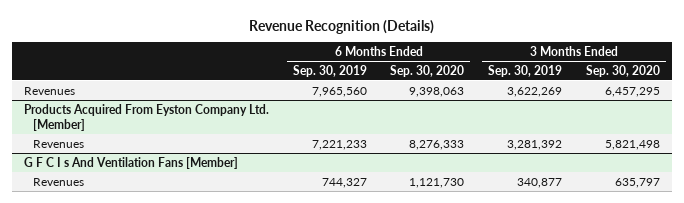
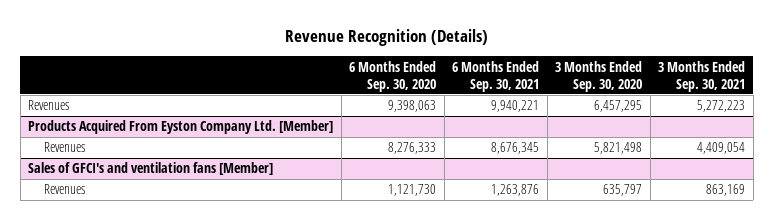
[292,64,367,77] Sep. 30, 2019 -> none
[488,64,563,77] Sep. 30, 2019 -> none
none -> [452,60,540,92] 6 Months Ended Sep. 30, 2021
none -> [658,60,746,92] 3 Months Ended Sep. 30, 2021
[23,156,238,169] G F C I s And Ventilation Fans [Member] -> [28,162,274,176] Sales of GFCI's and ventilation fans [Member]

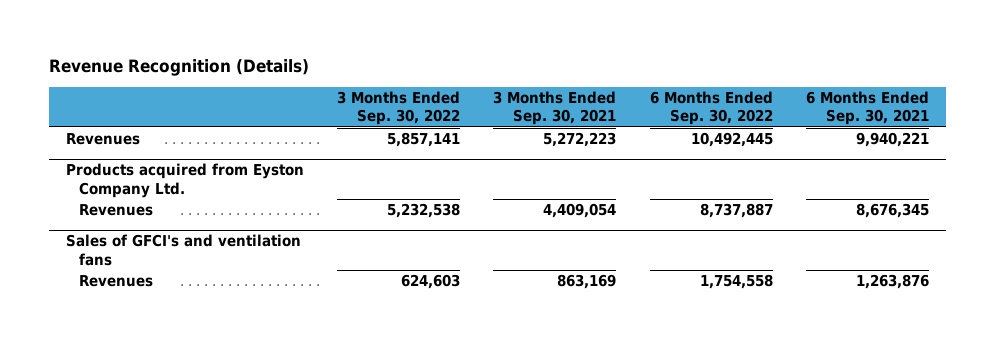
[349,60,437,92] 6 Months Ended Sep. 30, 2020 -> none
[555,60,643,92] 3 Months Ended Sep. 30, 2020 -> none
none -> [337,90,461,126] 3 Months Ended Sep. 30, 2022
none -> [649,90,773,126] 6 Months Ended Sep. 30, 2022
[28,120,334,135] Products Acquired From Eyston Company Ltd. [Member] -> [65,163,304,198] Products acquired from Eyston Company Ltd.
[28,162,274,176] Sales of GFCI's and ventilation fans [Member] -> [65,234,301,266] Sales of GFCI's and ventilation fans

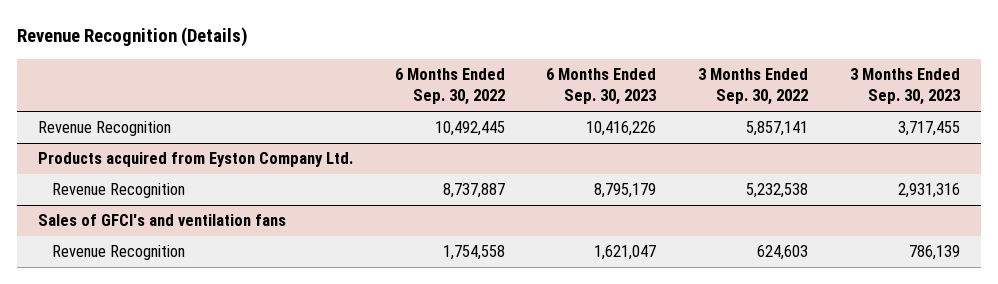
[493,90,617,126] 3 Months Ended Sep. 30, 2021 -> none
[806,90,930,126] 6 Months Ended Sep. 30, 2021 -> none
none -> [546,68,657,106] 6 Months Ended Sep. 30, 2023
none -> [849,68,960,106] 3 Months Ended Sep. 30, 2023
[65,133,140,146] Revenues -> [37,121,171,137] Revenue Recognition
[79,204,154,217] Revenues -> [52,183,186,199] Revenue Recognition
[79,275,154,288] Revenues -> [52,245,186,261] Revenue Recognition

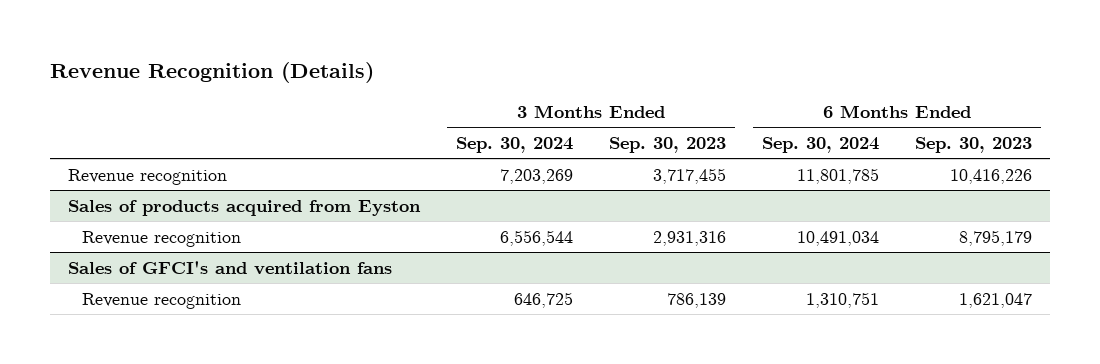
[394,68,505,106] 6 Months Ended Sep. 30, 2022 -> none
[698,68,809,106] 3 Months Ended Sep. 30, 2022 -> none
none -> [456,136,574,153] Sep. 30, 2024
none -> [761,136,879,153] Sep. 30, 2024
[37,121,171,137] Revenue Recognition -> [68,168,228,185] Revenue recognition
[37,152,353,168] Products acquired from Eyston Company Ltd. -> [68,199,422,216] Sales of products acquired from Eyston
[52,183,186,199] Revenue Recognition -> [82,230,242,247] Revenue recognition
[52,245,186,261] Revenue Recognition -> [82,292,242,309] Revenue recognition

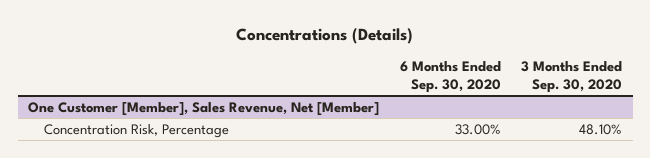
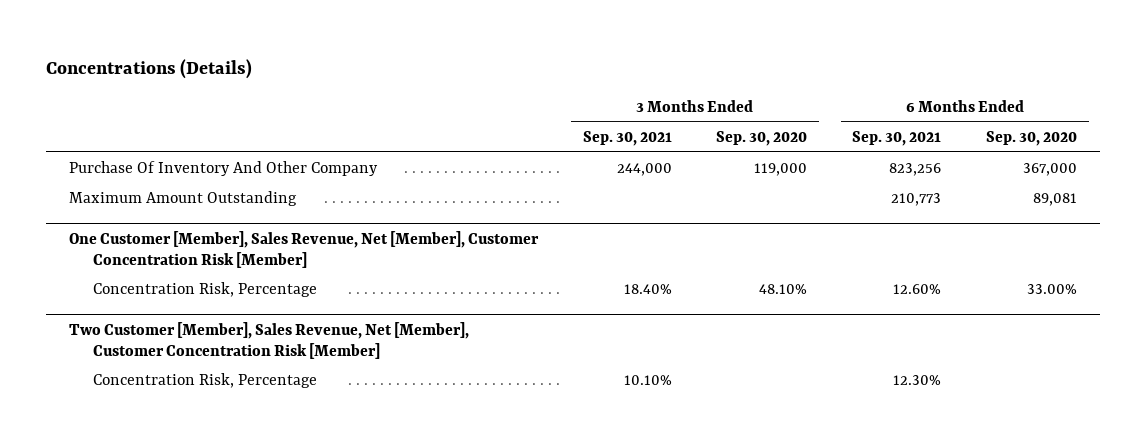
none -> [582,130,672,146] Sep. 30, 2021
none -> [852,130,942,146] Sep. 30, 2021
none -> [68,161,378,177] Purchase Of Inventory And Other Company
none -> [68,191,297,207] Maximum Amount Outstanding
[28,102,380,117] One Customer [Member], Sales Revenue, Net [Member] -> [68,230,539,268] One Customer [Member], Sales Revenue, Net [Member], Customer Concentration Risk [Member]
none -> [68,321,469,359] Two Customer [Member], Sales Revenue, Net [Member], Customer Concentration Risk [Member]
none -> [93,373,318,389] Concentration Risk, Percentage

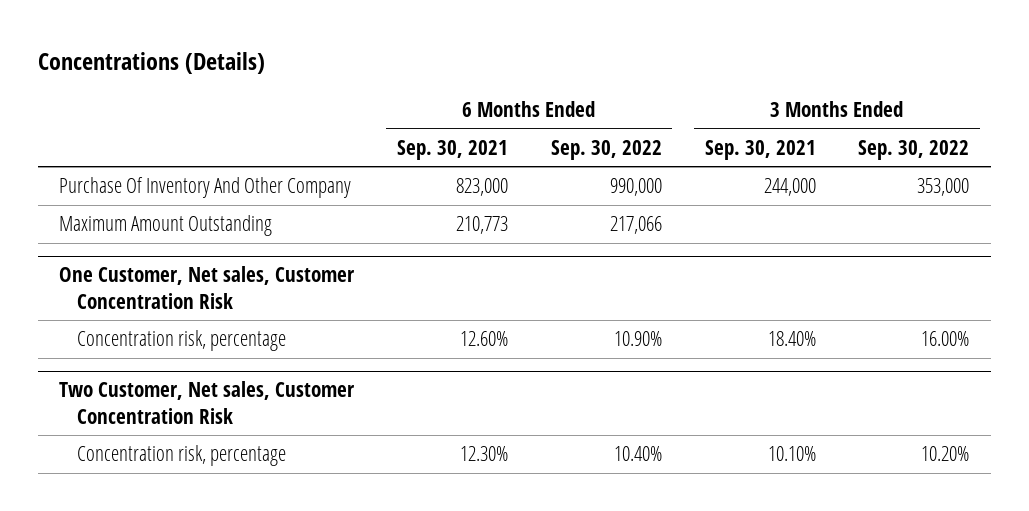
[716,130,808,146] Sep. 30, 2020 -> none
[986,130,1078,146] Sep. 30, 2020 -> none
none -> [550,139,662,160] Sep. 30, 2022
none -> [858,139,970,160] Sep. 30, 2022
[889,163,942,177] 823,256 -> [456,178,509,197] 823,000
[68,230,539,268] One Customer [Member], Sales Revenue, Net [Member], Customer Concentration Risk [Member] -> [59,266,356,309] One Customer, Net sales, Customer Concentration Risk
[93,282,318,298] Concentration Risk, Percentage -> [76,330,286,352] Concentration risk, percentage
[68,321,469,359] Two Customer [Member], Sales Revenue, Net [Member], Customer Concentration Risk [Member] -> [59,381,356,424] Two Customer, Net sales, Customer Concentration Risk
[93,373,318,389] Concentration Risk, Percentage -> [76,445,286,467] Concentration risk, percentage

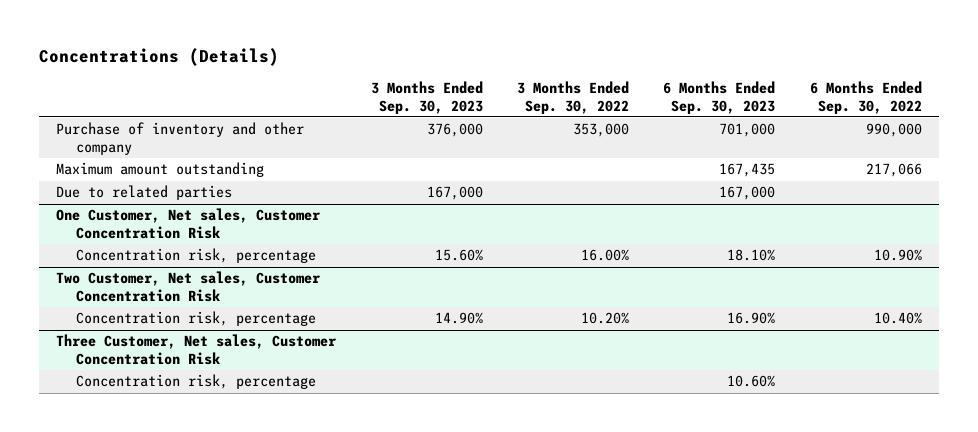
[397,139,509,160] Sep. 30, 2021 -> none
[704,139,816,160] Sep. 30, 2021 -> none
none -> [370,80,483,114] 3 Months Ended Sep. 30, 2023
none -> [663,80,776,114] 6 Months Ended Sep. 30, 2023
[59,177,352,199] Purchase Of Inventory And Other Company -> [56,122,305,156] Purchase of inventory and other company
[59,215,273,237] Maximum Amount Outstanding -> [56,162,265,178] Maximum amount outstanding
none -> [56,185,233,201] Due to related parties
none -> [56,334,338,366] Three Customer, Net sales, Customer Concentration Risk
none -> [76,374,317,390] Concentration risk, percentage

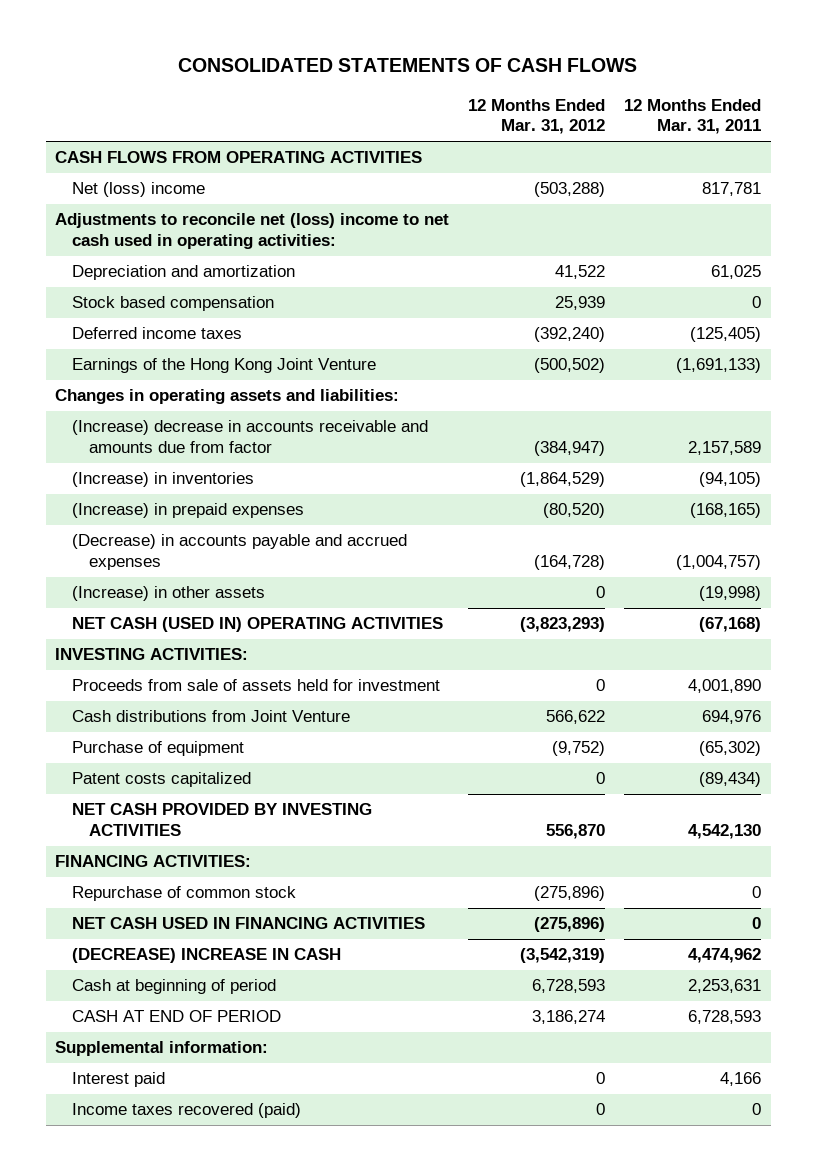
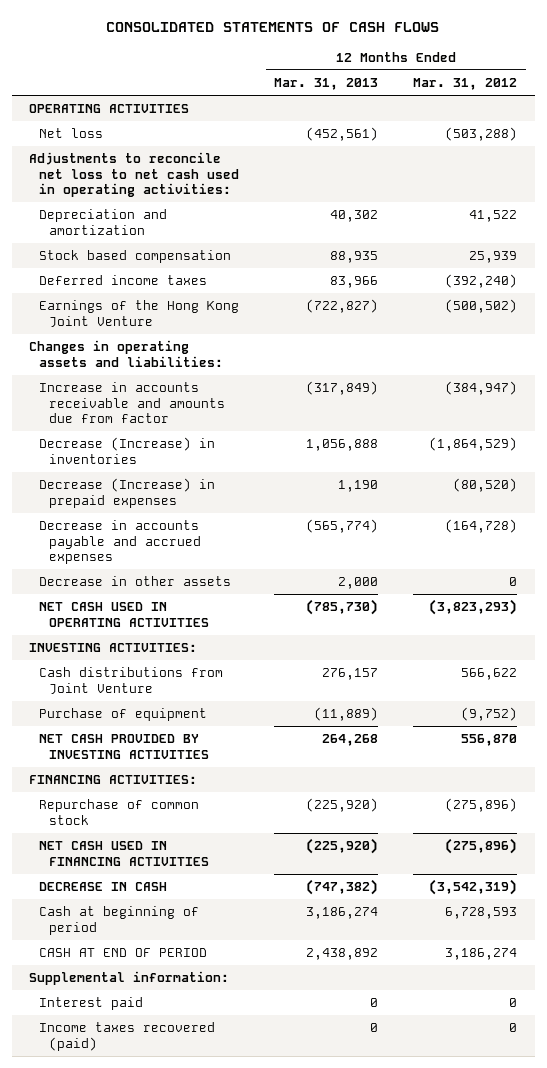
[624,98,762,135] 12 Months Ended Mar. 31, 2011 -> none
none -> [274,77,379,90] Mar. 31, 2013
[55,151,423,164] CASH FLOWS FROM OPERATING ACTIVITIES -> [29,104,190,114] OPERATING ACTIVITIES
[72,182,206,198] Net (loss) income -> [39,128,104,139] Net loss
[55,213,450,249] Adjustments to reconcile net (loss) income to net cash used in operating activities: -> [29,152,240,198] Adjustments to reconcile net loss to net cash used in operating activities:
[72,420,429,453] (Increase) decrease in accounts receivable and amounts due from factor -> [39,382,225,424] Increase in accounts receivable and amounts due from factor
[72,472,255,488] (Increase) in inventories -> [39,437,216,464] Decrease (Increase) in inventories
[72,503,305,519] (Increase) in prepaid expenses -> [39,478,216,508] Decrease (Increase) in prepaid expenses
[72,534,408,570] (Decrease) in accounts payable and accrued expenses -> [39,520,201,565] Decrease in accounts payable and accrued expenses
[72,586,266,602] (Increase) in other assets -> [39,576,232,587] Decrease in other assets
[72,617,444,633] NET CASH (USED IN) OPERATING ACTIVITIES -> [39,602,209,627] NET CASH USED IN OPERATING ACTIVITIES
[72,679,441,692] Proceeds from sale of assets held for investment -> none
[72,772,252,788] Patent costs capitalized -> none
[72,948,342,964] (DECREASE) INCREASE IN CASH -> [39,882,168,892] DECREASE IN CASH

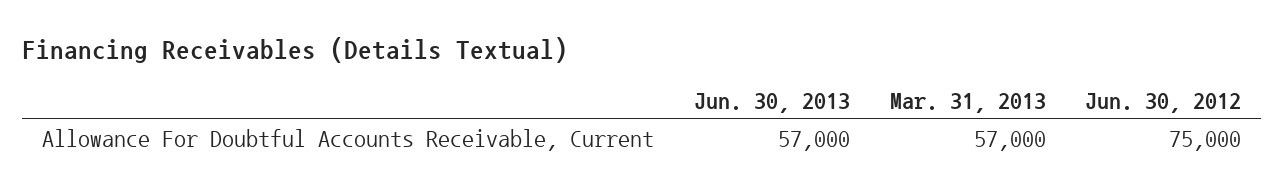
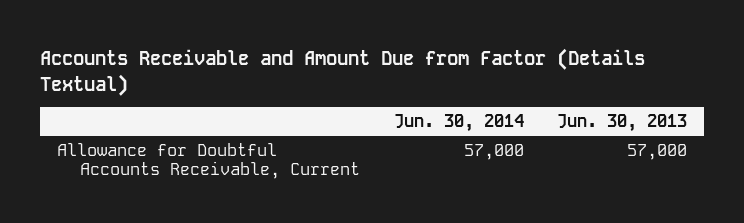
[22,37,569,64] Financing Receivables (Details Textual) -> [39,48,645,96] Accounts Receivable and Amount Due from Factor (Details Textual)
[889,92,1046,113] Mar. 31, 2013 -> none
[1085,92,1242,113] Jun. 30, 2012 -> none
none -> [393,113,524,132] Jun. 30, 2014
[42,128,655,151] Allowance For Doubtful Accounts Receivable, Current -> [56,142,360,179] Allowance for Doubtful Accounts Receivable, Current

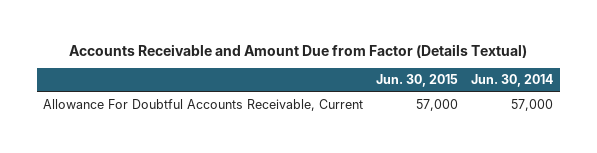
[557,113,688,132] Jun. 30, 2013 -> none
none -> [376,74,459,88] Jun. 30, 2015
[56,142,360,179] Allowance for Doubtful Accounts Receivable, Current -> [43,99,364,112] Allowance For Doubtful Accounts Receivable, Current

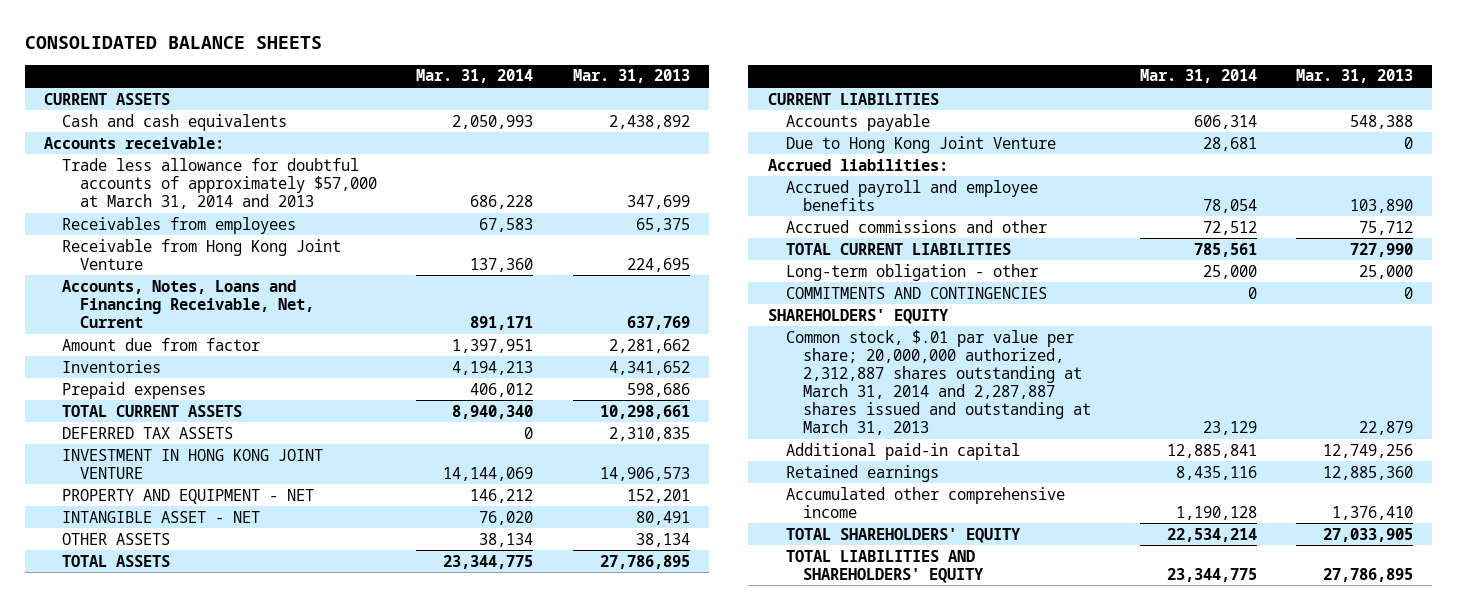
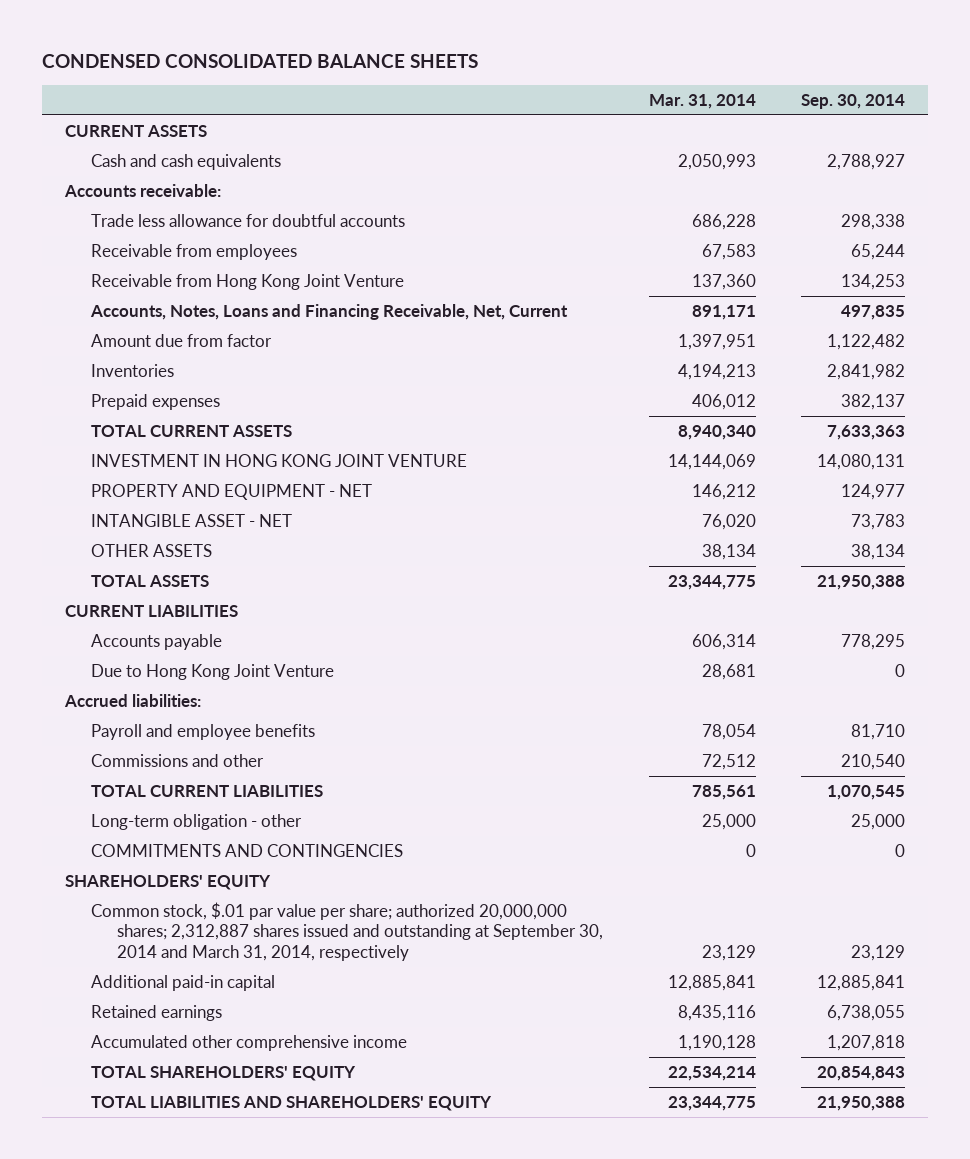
[24,36,322,50] CONSOLIDATED BALANCE SHEETS -> [42,53,479,68] CONDENSED CONSOLIDATED BALANCE SHEETS
[572,69,690,84] Mar. 31, 2013 -> none
none -> [801,93,906,109] Sep. 30, 2014
[62,157,378,209] Trade less allowance for doubtful accounts of approximately $57,000 at March 31, 2014 and 2013 -> [91,214,406,228] Trade less allowance for doubtful accounts
[62,216,297,234] Receivables from employees -> [91,244,298,261] Receivable from employees
[62,426,234,439] DEFERRED TAX ASSETS -> none
[785,179,1038,211] Accrued payroll and employee benefits -> [91,724,316,741] Payroll and employee benefits
[785,219,1047,233] Accrued commissions and other -> [91,754,265,768] Commissions and other
[785,329,1092,436] Common stock, $.01 par value per share; 20,000,000 authorized, 2,312,887 shares outstanding at March 31, 2014 and 2,287,887 shares issued and outstanding at March 31, 2013 -> [91,902,604,961] Common stock, $.01 par value per share; authorized 20,000,000 shares; 2,312,887 shares issued and outstanding at September 30, 2014 and March 31, 2014, respectively

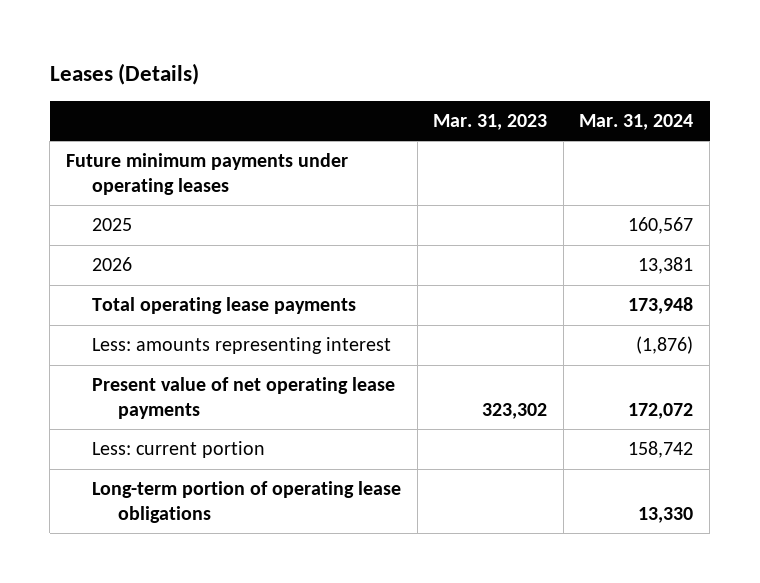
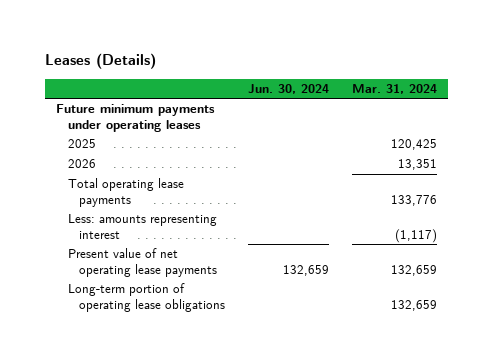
[433,114,548,131] Mar. 31, 2023 -> none
none -> [247,84,329,95] Jun. 30, 2024
[91,441,265,459] Less: current portion -> none
[628,217,694,235] 160,567 -> [390,139,437,151] 120,425
[638,257,694,275] 13,381 -> [397,159,437,171] 13,351
[628,297,694,315] 173,948 -> [390,195,437,207] 133,776
[636,336,694,355] (1,876) -> [394,229,437,244] (1,117)
[628,402,694,419] 172,072 -> [390,265,437,277] 132,659
[638,506,694,523] 13,330 -> [390,300,437,312] 132,659

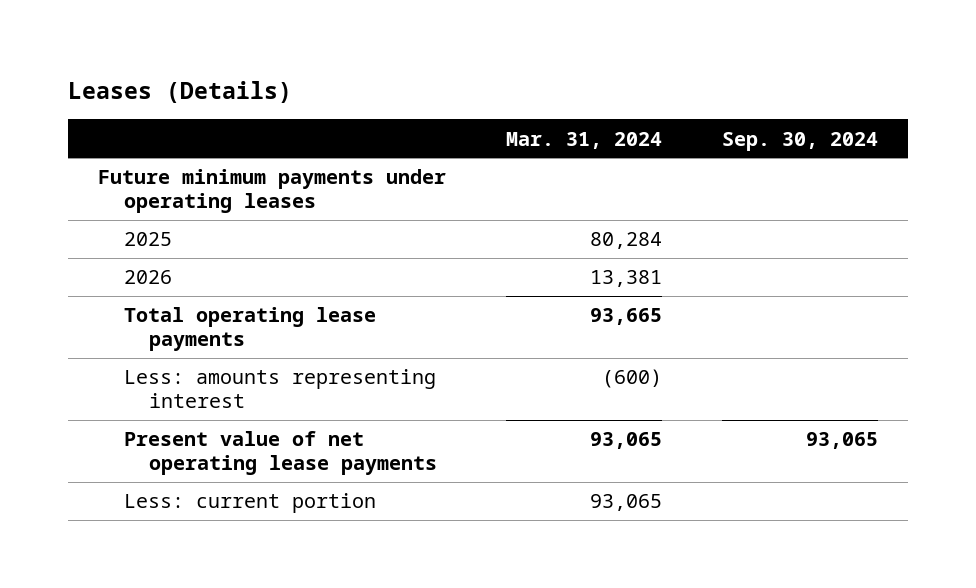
[247,84,329,95] Jun. 30, 2024 -> none
none -> [721,131,878,151] Sep. 30, 2024
[67,283,226,313] Long-term portion of operating lease obligations -> none
[390,139,437,151] 120,425 -> [589,232,662,250] 80,284
[397,159,437,171] 13,351 -> [589,270,662,288] 13,381
[390,195,437,207] 133,776 -> [589,308,662,326] 93,665
[394,229,437,244] (1,117) -> [601,369,662,389] (600)
[390,265,437,277] 132,659 -> [589,432,662,450] 93,065
none -> [123,493,376,514] Less: current portion

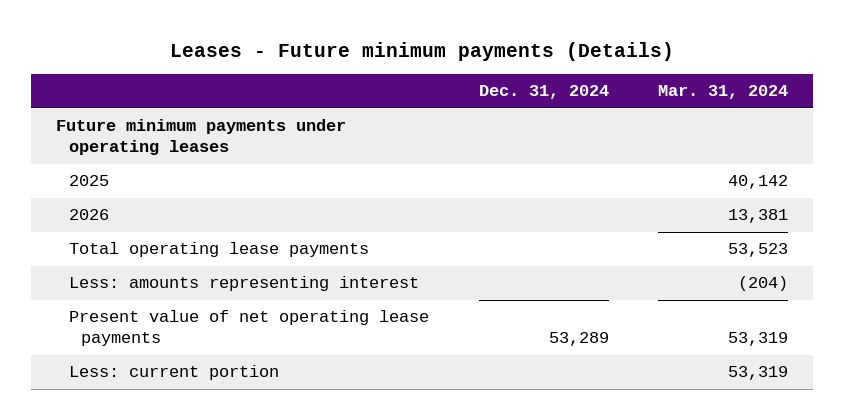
[67,81,292,104] Leases (Details) -> [170,41,675,61] Leases - Future minimum payments (Details)
[721,131,878,151] Sep. 30, 2024 -> none
none -> [478,85,609,100] Dec. 31, 2024
[589,232,662,250] 80,284 -> [728,175,789,190] 40,142
[589,308,662,326] 93,665 -> [728,243,789,258] 53,523
[601,369,662,389] (600) -> [738,276,789,292] (204)
[589,432,662,450] 93,065 -> [728,332,789,347] 53,319
[589,494,662,512] 93,065 -> [728,366,789,381] 53,319

